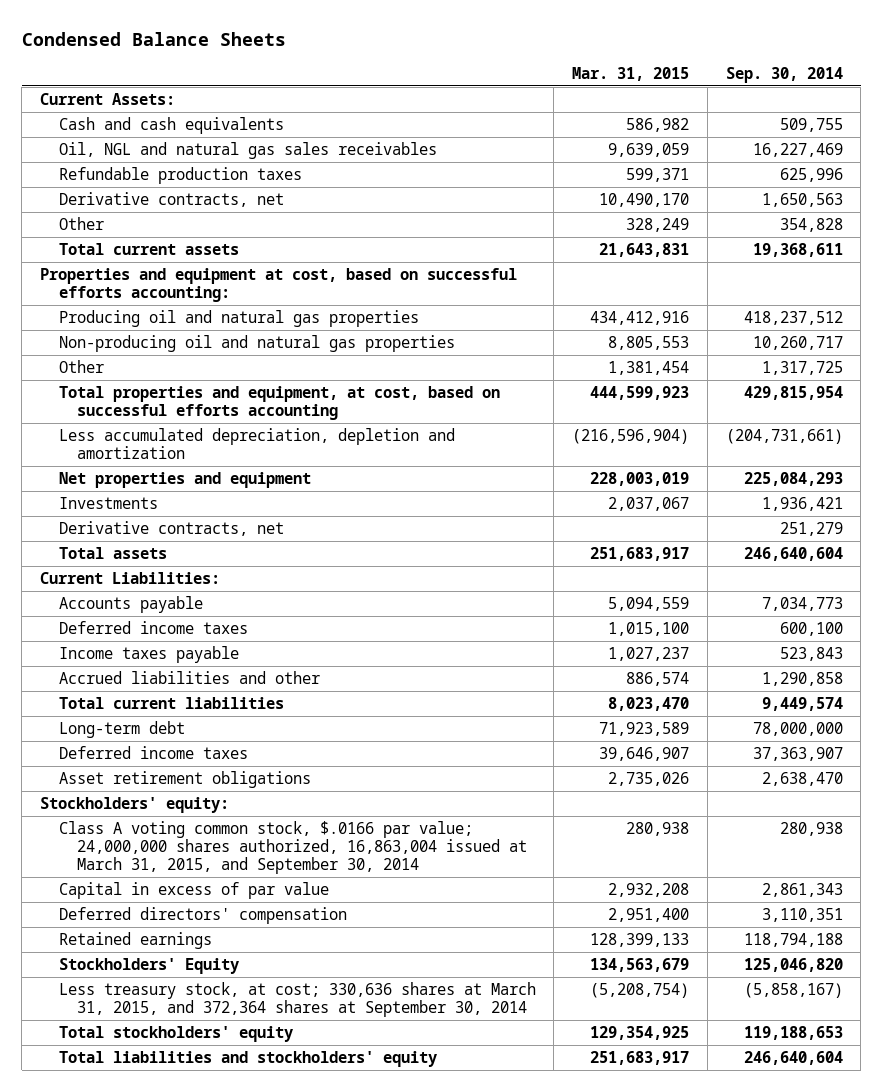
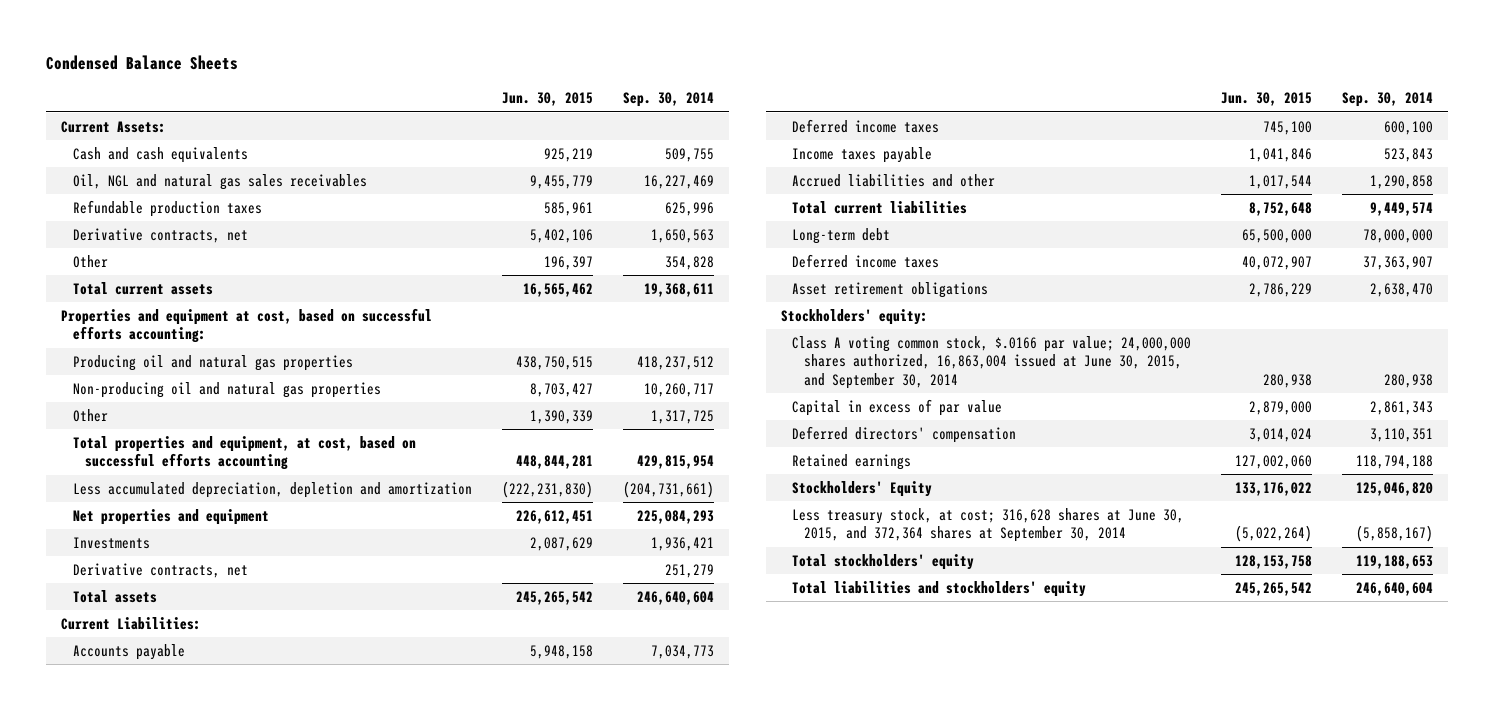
[572,67,690,82] Mar. 31, 2015 -> none
none -> [501,92,593,107] Jun. 30, 2015
[58,820,528,875] Class A voting common stock, $.0166 par value; 24,000,000 shares authorized, 16,863,004 issued at March 31, 2015, and September 30, 2014 -> [792,335,1192,389] Class A voting common stock, $.0166 par value; 24,000,000 shares authorized, 16,863,004 issued at June 30, 2015, and September 30, 2014
[58,981,536,1017] Less treasury stock, at cost; 330,636 shares at March 31, 2015, and 372,364 shares at September 30, 2014 -> [792,507,1185,543] Less treasury stock, at cost; 316,628 shares at June 30, 2015, and 372,364 shares at September 30, 2014

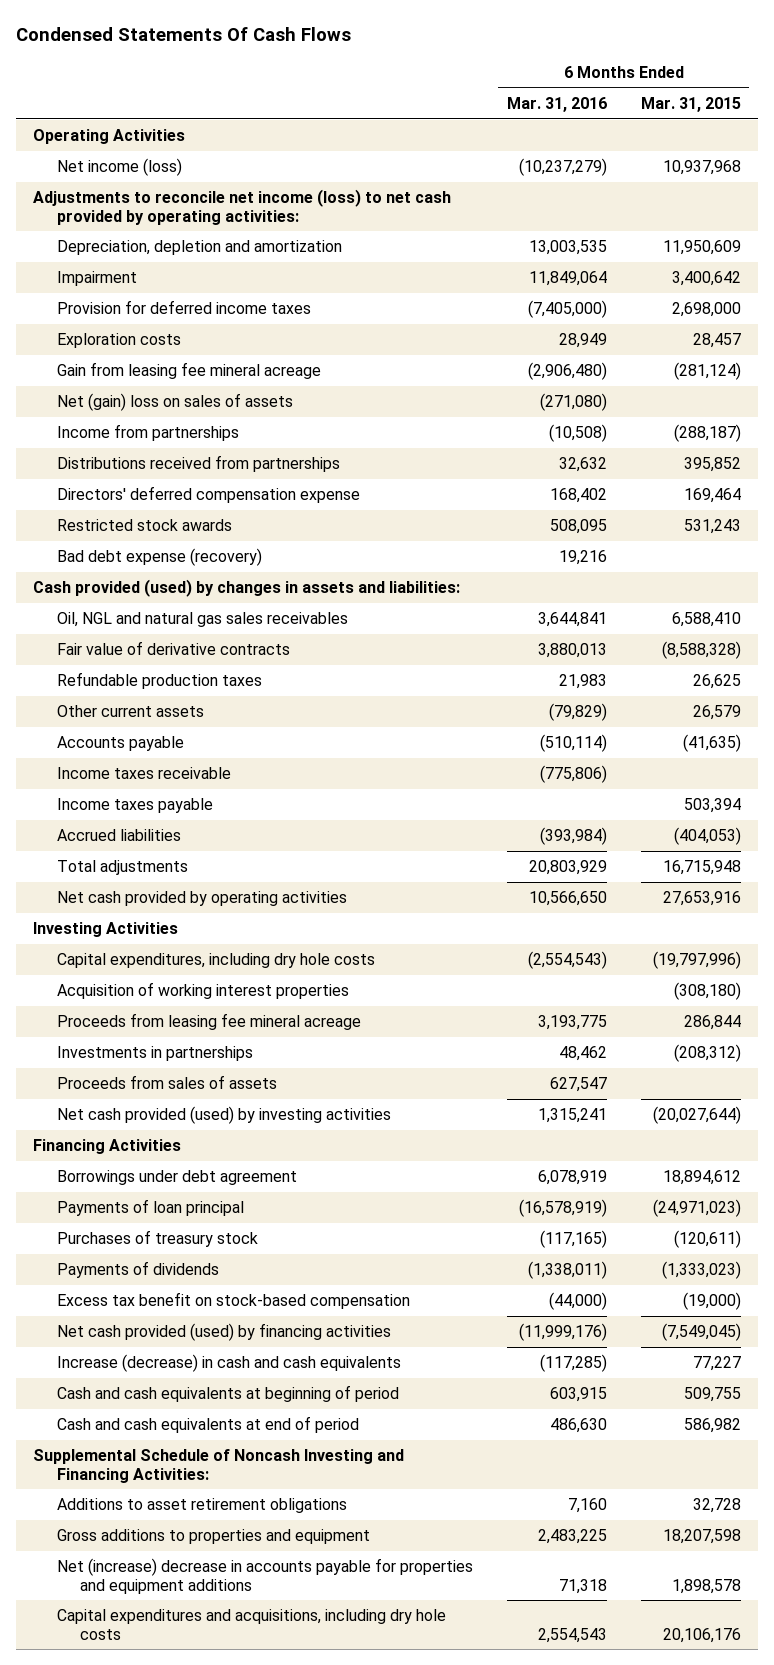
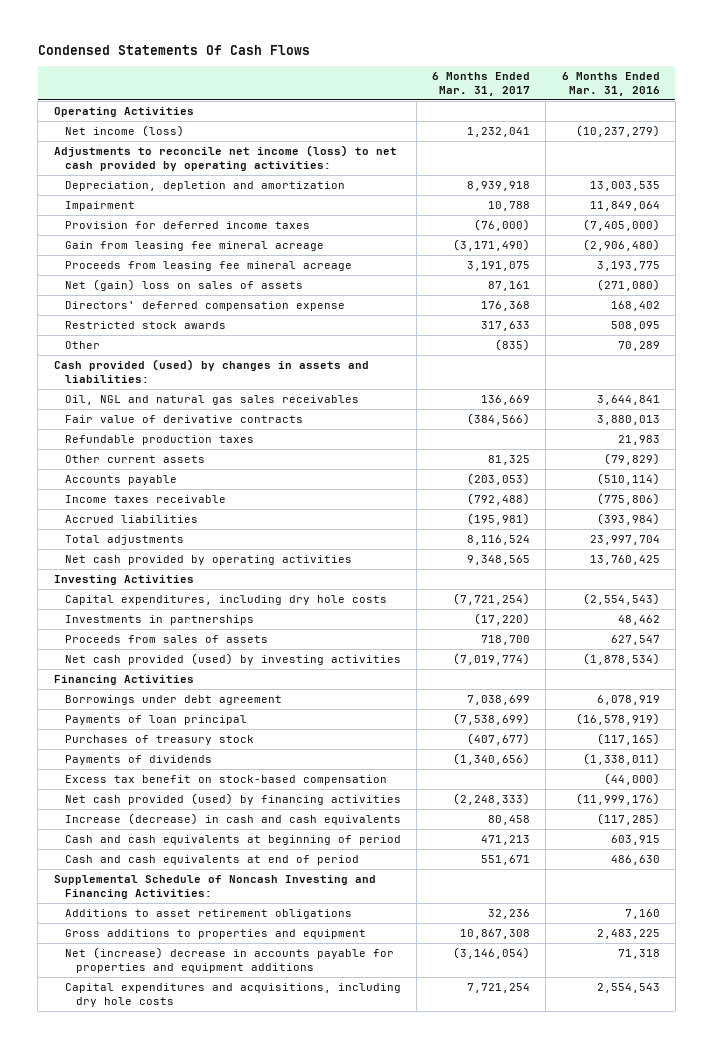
[640,97,741,113] Mar. 31, 2015 -> none
none -> [432,72,531,97] 6 Months Ended Mar. 31, 2017
[56,333,181,349] Exploration costs -> none
[56,1013,361,1031] Proceeds from leasing fee mineral acreage -> [64,261,352,272] Proceeds from leasing fee mineral acreage
[56,424,239,442] Income from partnerships -> none
[56,455,340,473] Distributions received from partnerships -> none
[56,548,262,567] Bad debt expense (recovery) -> none
none -> [64,341,100,350] Other
[56,798,213,814] Income taxes payable -> none
[528,860,607,876] 20,803,929 -> [589,535,660,546] 23,997,704
[528,891,607,907] 10,566,650 -> [589,555,660,566] 13,760,425
[56,982,349,1000] Acquisition of working interest properties -> none
[537,1108,607,1124] 1,315,241 -> [582,653,660,666] (1,878,534)

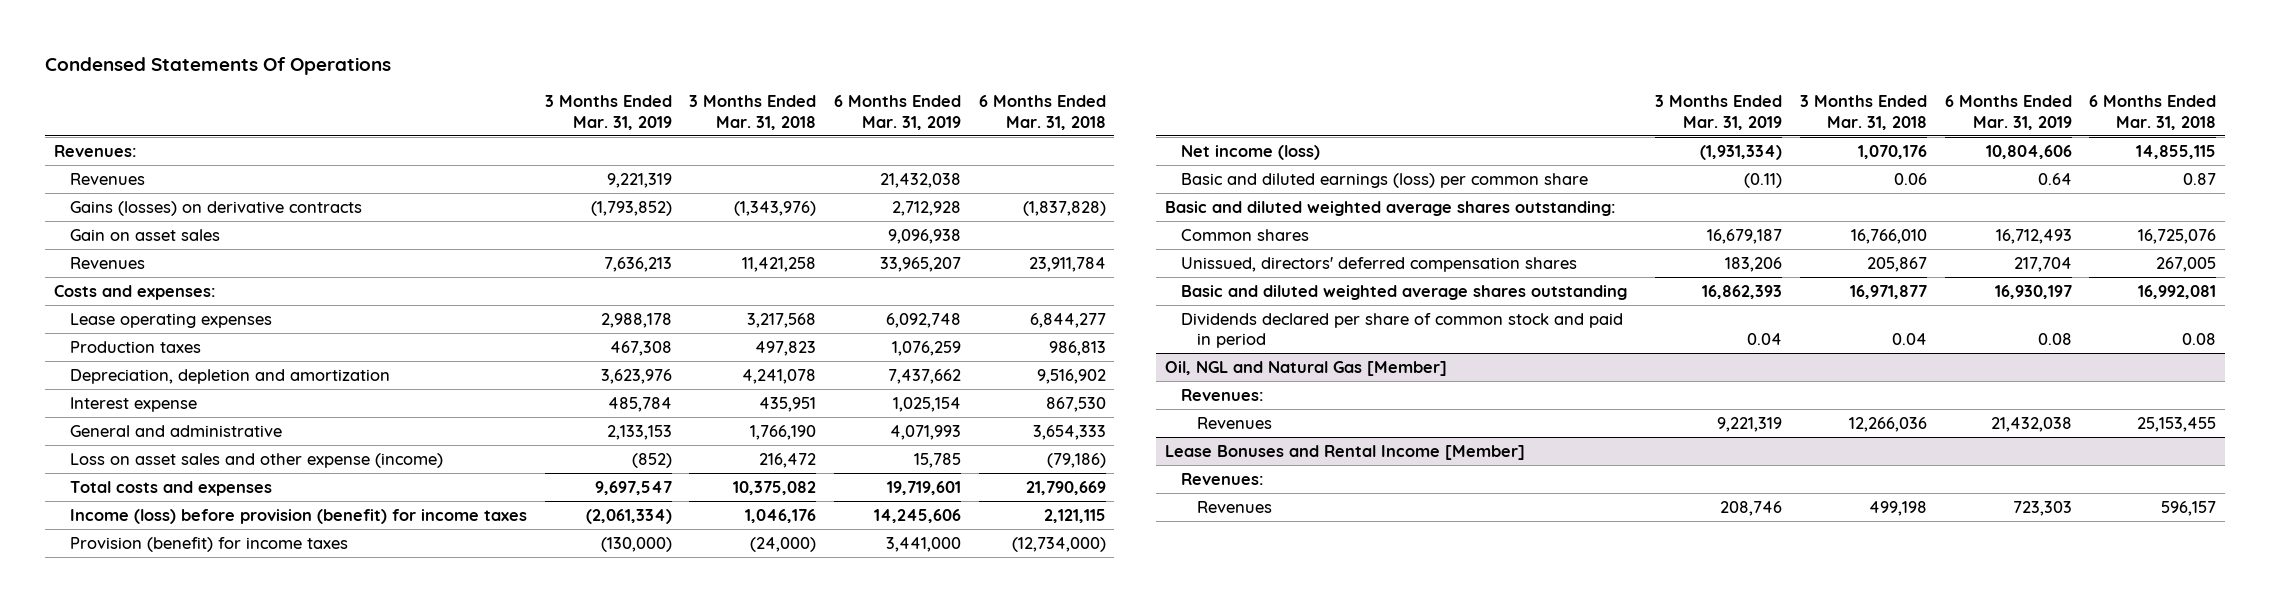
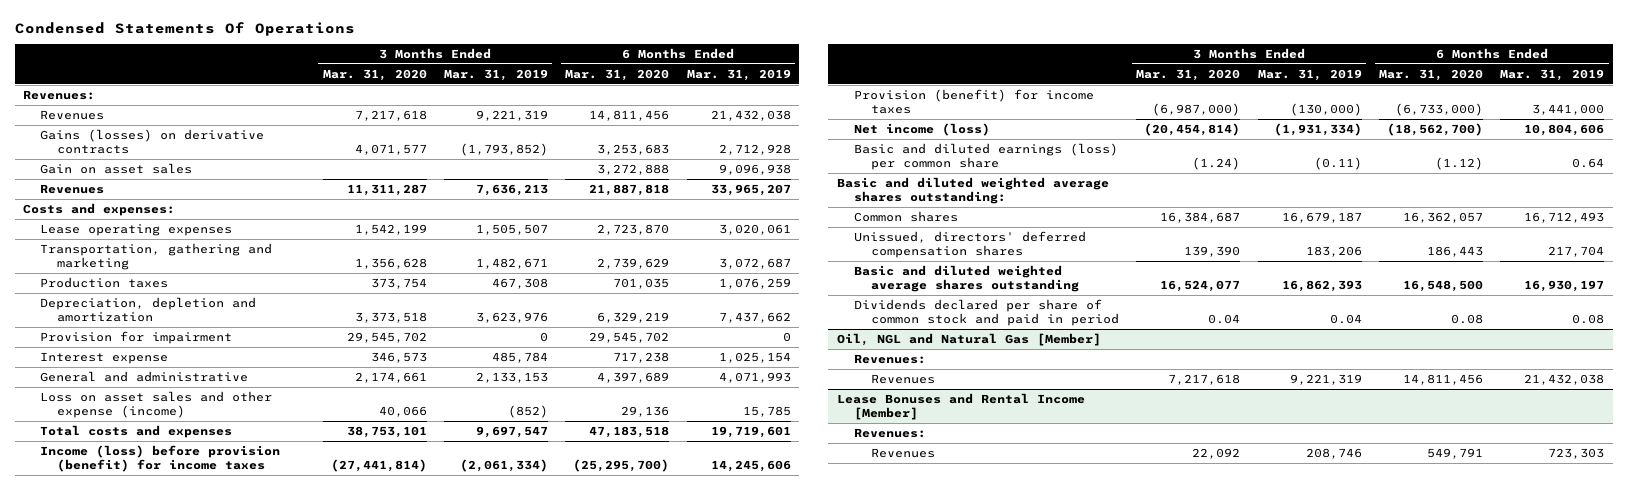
[689,95,817,130] 3 Months Ended Mar. 31, 2018 -> none
[978,95,1106,130] 6 Months Ended Mar. 31, 2018 -> none
none -> [322,68,427,81] Mar. 31, 2020
none -> [565,68,670,81] Mar. 31, 2020
[600,312,672,328] 2,988,178 -> [475,223,548,235] 1,505,507
[885,312,961,328] 6,092,748 -> [718,223,791,235] 3,020,061
none -> [40,242,273,271] Transportation, gathering and marketing
none -> [40,330,233,344] Provision for impairment

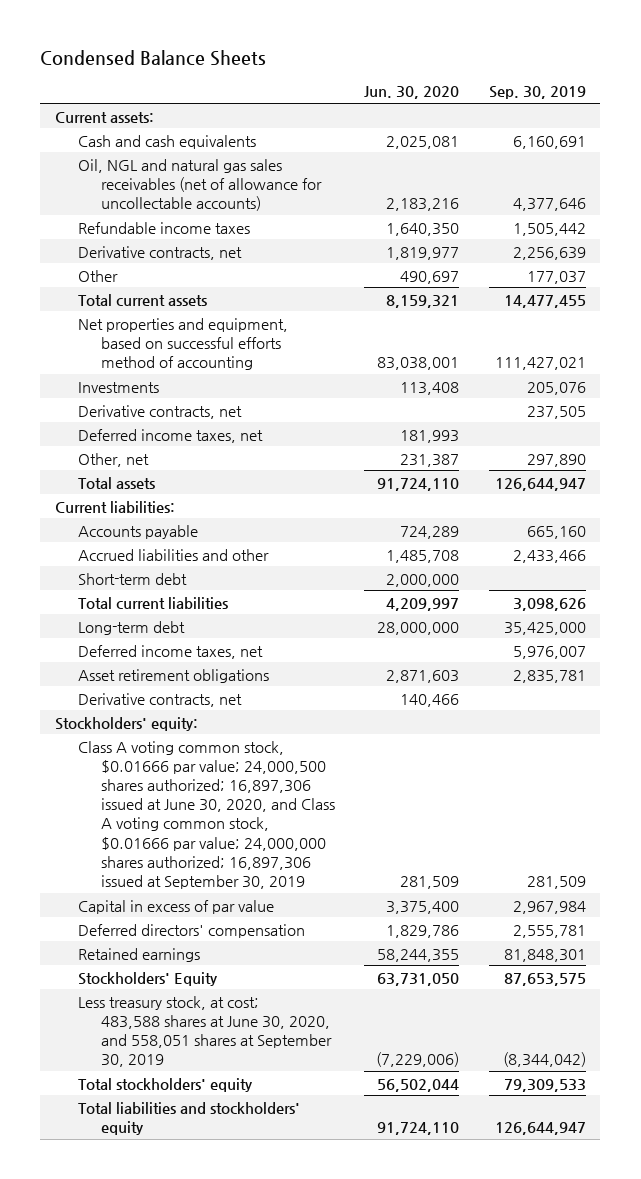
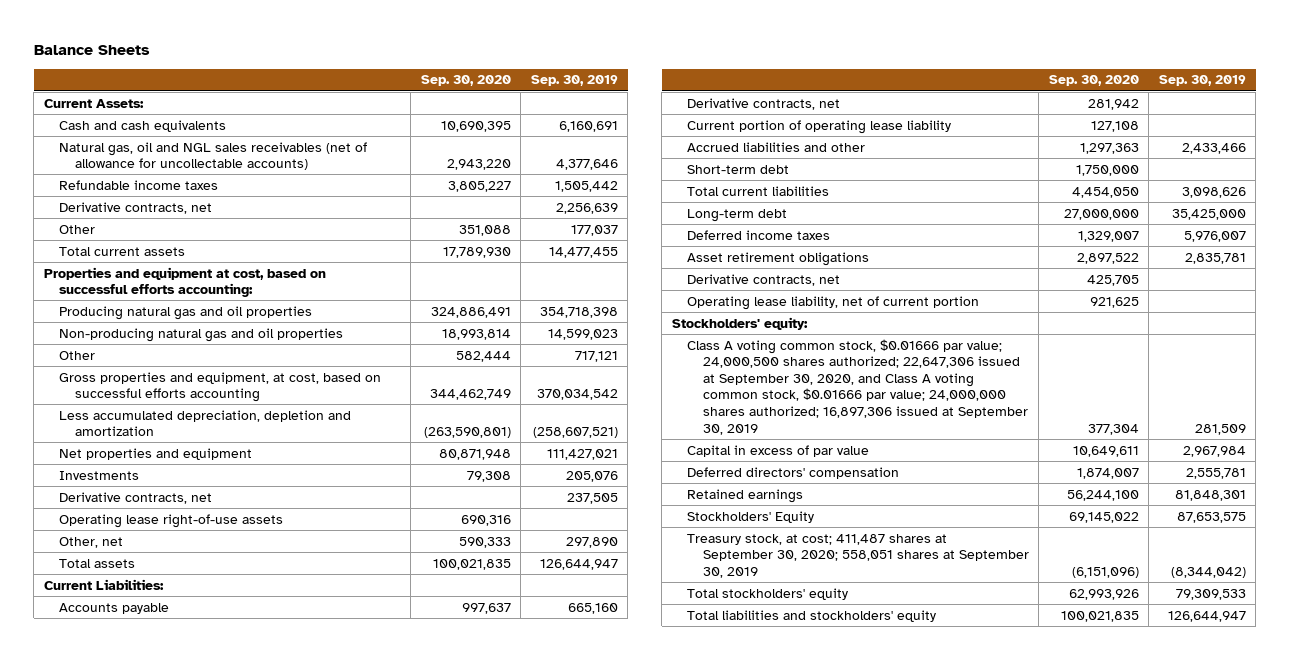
[40,49,267,66] Condensed Balance Sheets -> [33,45,150,56] Balance Sheets
[364,86,460,100] Jun. 30, 2020 -> none
none -> [420,75,511,87] Sep. 30, 2020
[54,111,154,123] Current assets: -> [43,98,144,108] Current Assets:
[77,158,323,211] Oil, NGL and natural gas sales receivables (net of allowance for uncollectable accounts) -> [59,141,368,171] Natural gas, oil and NGL sales receivables (net of allowance for uncollectable accounts)
none -> [43,266,326,298] Properties and equipment at cost, based on successful efforts accounting:
none -> [59,305,313,320] Producing natural gas and oil properties
none -> [59,327,344,342] Non-producing natural gas and oil properties
none -> [59,350,96,360] Other
none -> [59,371,382,403] Gross properties and equipment, at cost, based on successful efforts accounting
none -> [59,409,352,437] Less accumulated depreciation, depletion and amortization
[77,317,288,370] Net properties and equipment, based on successful efforts method of accounting -> [59,447,253,460] Net properties and equipment
[77,428,263,443] Deferred income taxes, net -> none
none -> [59,513,284,528] Operating lease right-of-use assets
[54,500,175,513] Current liabilities: -> [43,578,164,590] Current Liabilities:
none -> [687,97,841,110] Derivative contracts, net
none -> [687,119,952,134] Current portion of operating lease liability
[77,644,263,659] Deferred income taxes, net -> [687,229,831,240] Deferred income taxes
none -> [687,295,980,310] Operating lease liability, net of current portion
[77,740,336,889] Class A voting common stock, $0.01666 par value; 24,000,500 shares authorized; 16,897,306 issued at June 30, 2020, and Class A voting common stock, $0.01666 par value; 24,000,000 shares authorized; 16,897,306 issued at September 30, 2019 -> [687,338,1028,435] Class A voting common stock, $0.01666 par value; 24,000,500 shares authorized; 22,647,306 issued at September 30, 2020, and Class A voting common stock, $0.01666 par value; 24,000,000 shares authorized; 16,897,306 issued at September 30, 2019
[77,995,333,1068] Less treasury stock, at cost; 483,588 shares at June 30, 2020, and 558,051 shares at September 30, 2019 -> [687,533,1029,578] Treasury stock, at cost; 411,487 shares at September 30, 2020; 558,051 shares at September 30, 2019

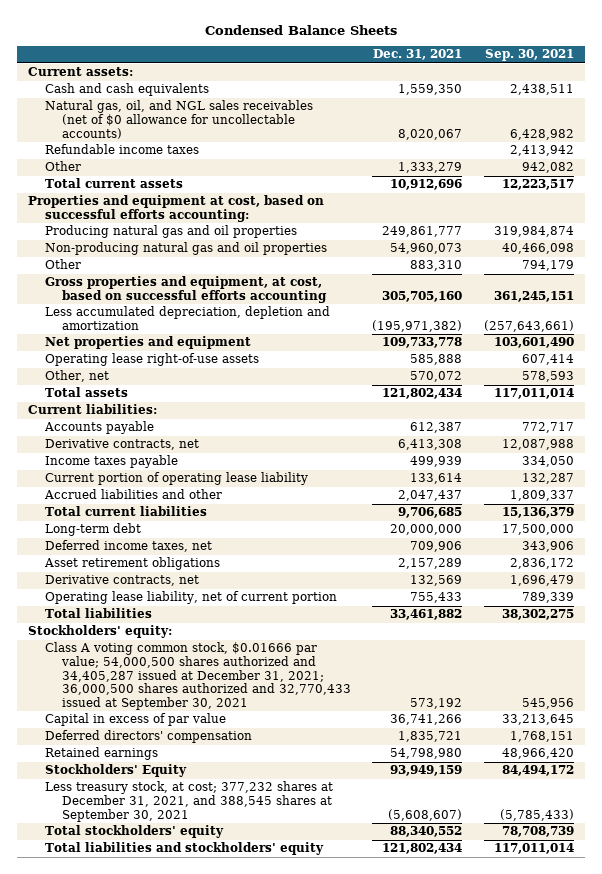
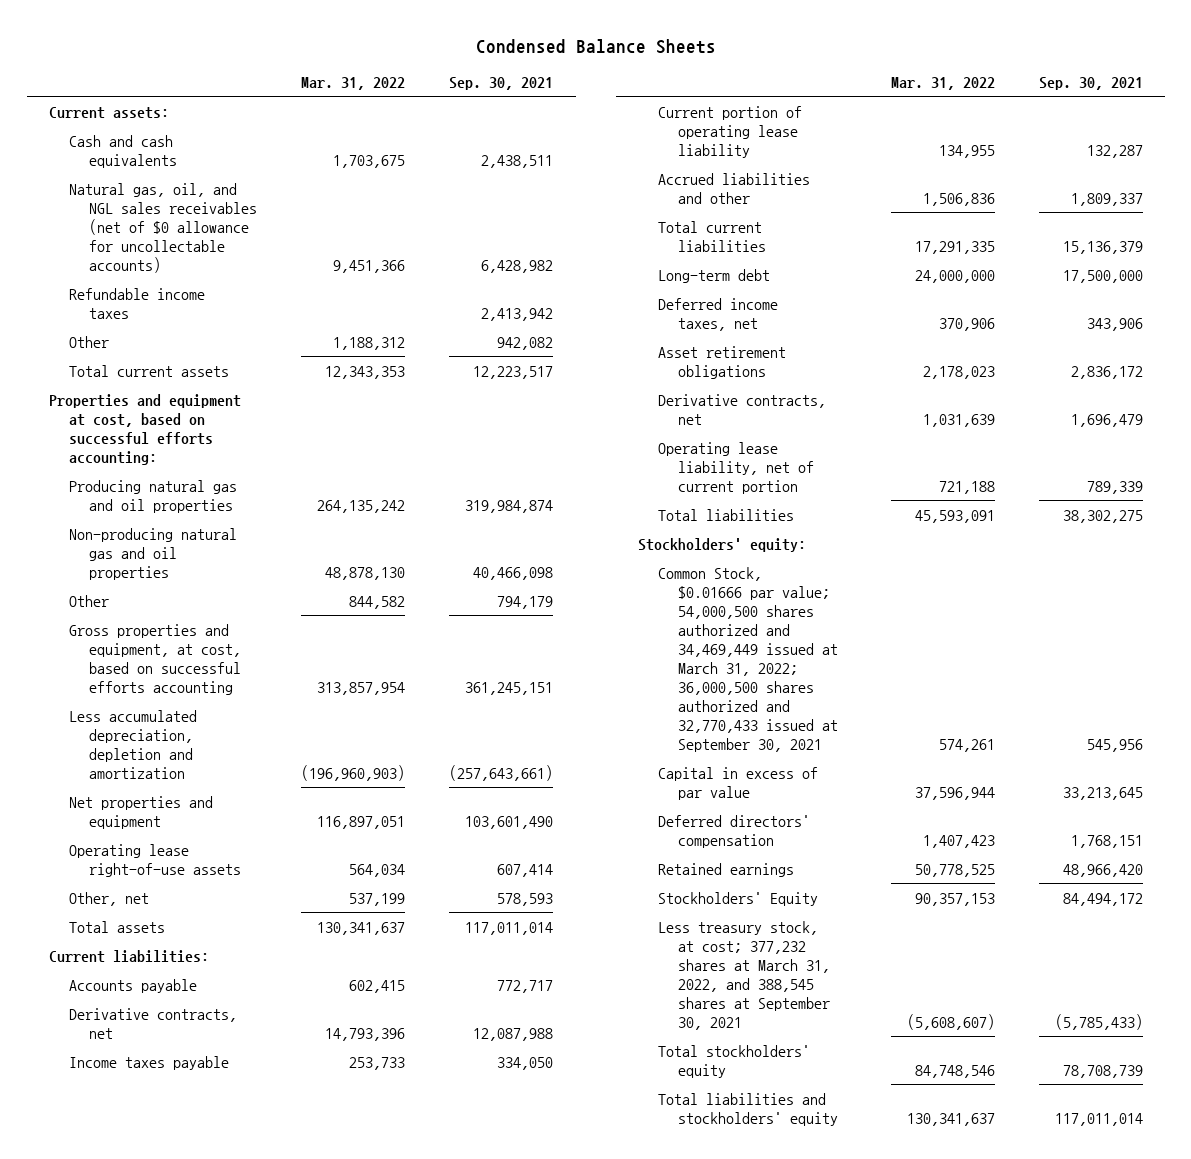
[373,49,463,61] Dec. 31, 2021 -> none
none -> [301,77,406,91] Mar. 31, 2022
[44,642,351,710] Class A voting common stock, $0.01666 par value; 54,000,500 shares authorized and 34,405,287 issued at December 31, 2021; 36,000,500 shares authorized and 32,770,433 issued at September 30, 2021 -> [658,566,839,752] Common Stock, $0.01666 par value; 54,000,500 shares authorized and 34,469,449 issued at March 31, 2022; 36,000,500 shares authorized and 32,770,433 issued at September 30, 2021
[44,781,333,822] Less treasury stock, at cost; 377,232 shares at December 31, 2021, and 388,545 shares at September 30, 2021 -> [658,920,831,1030] Less treasury stock, at cost; 377,232 shares at March 31, 2022, and 388,545 shares at September 30, 2021

